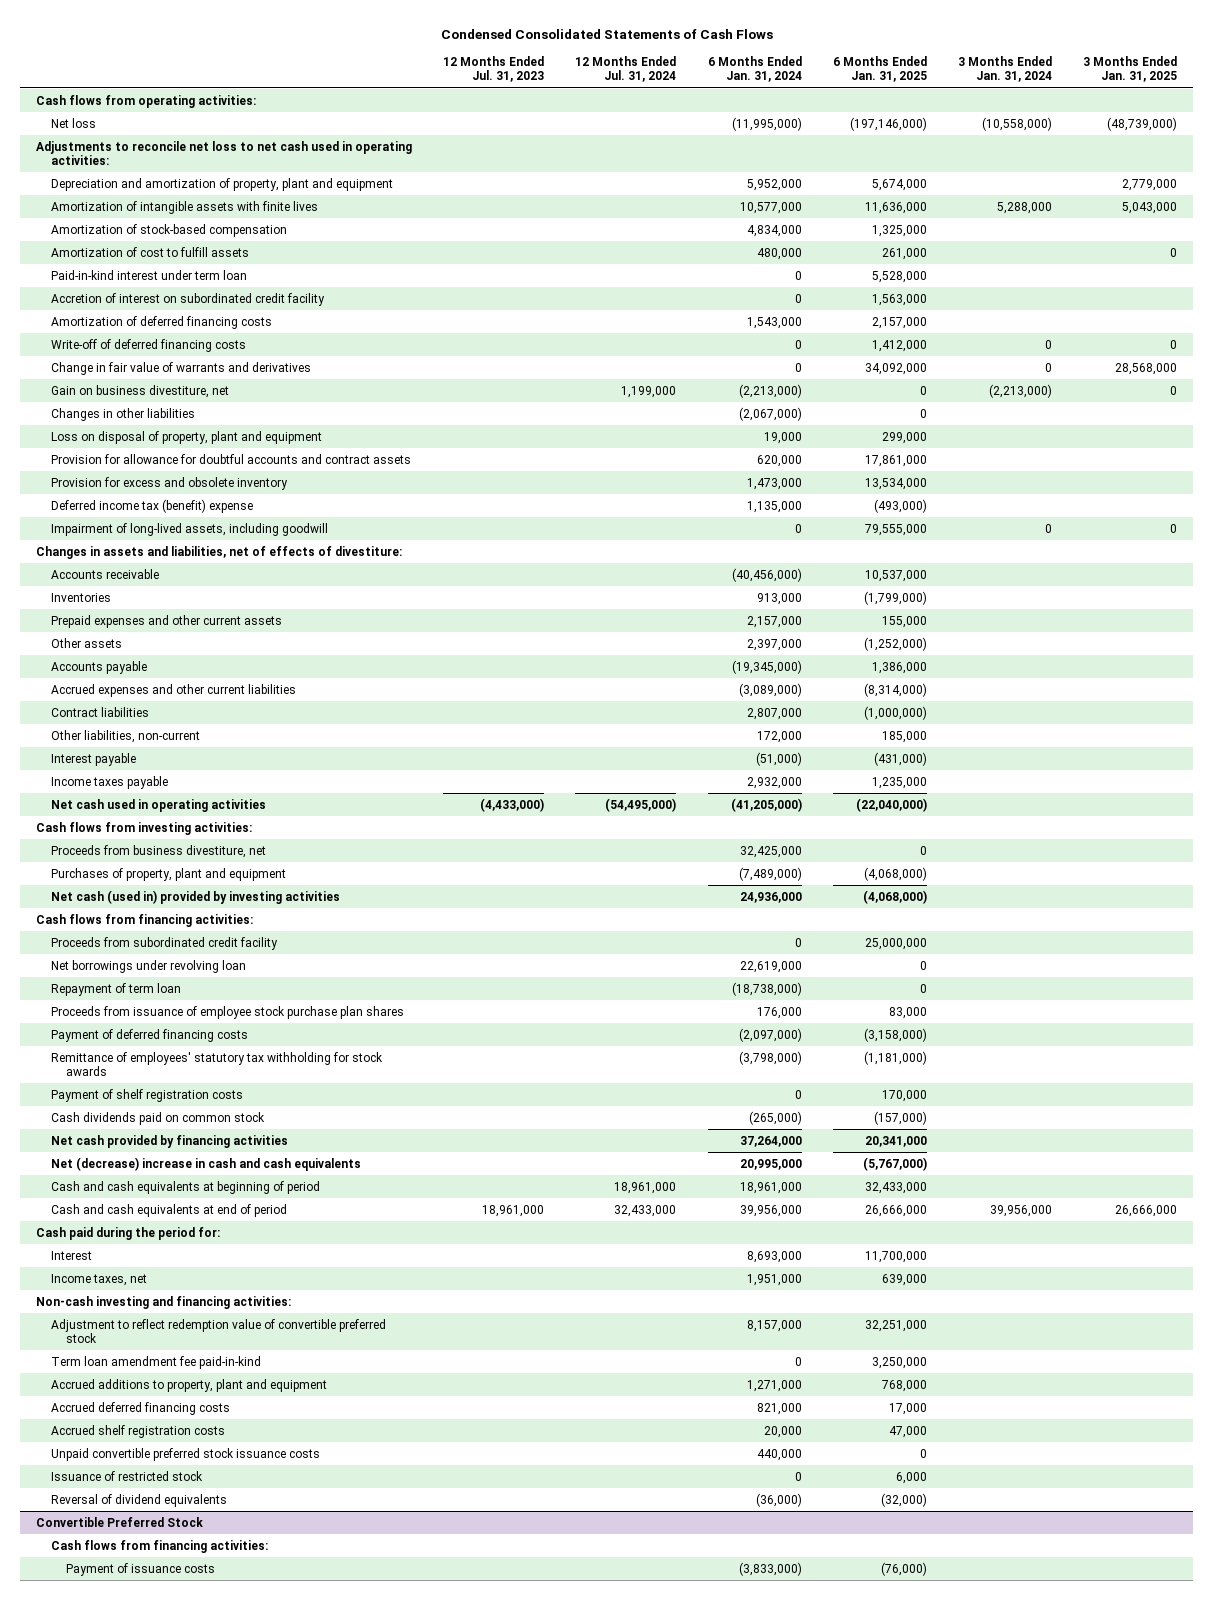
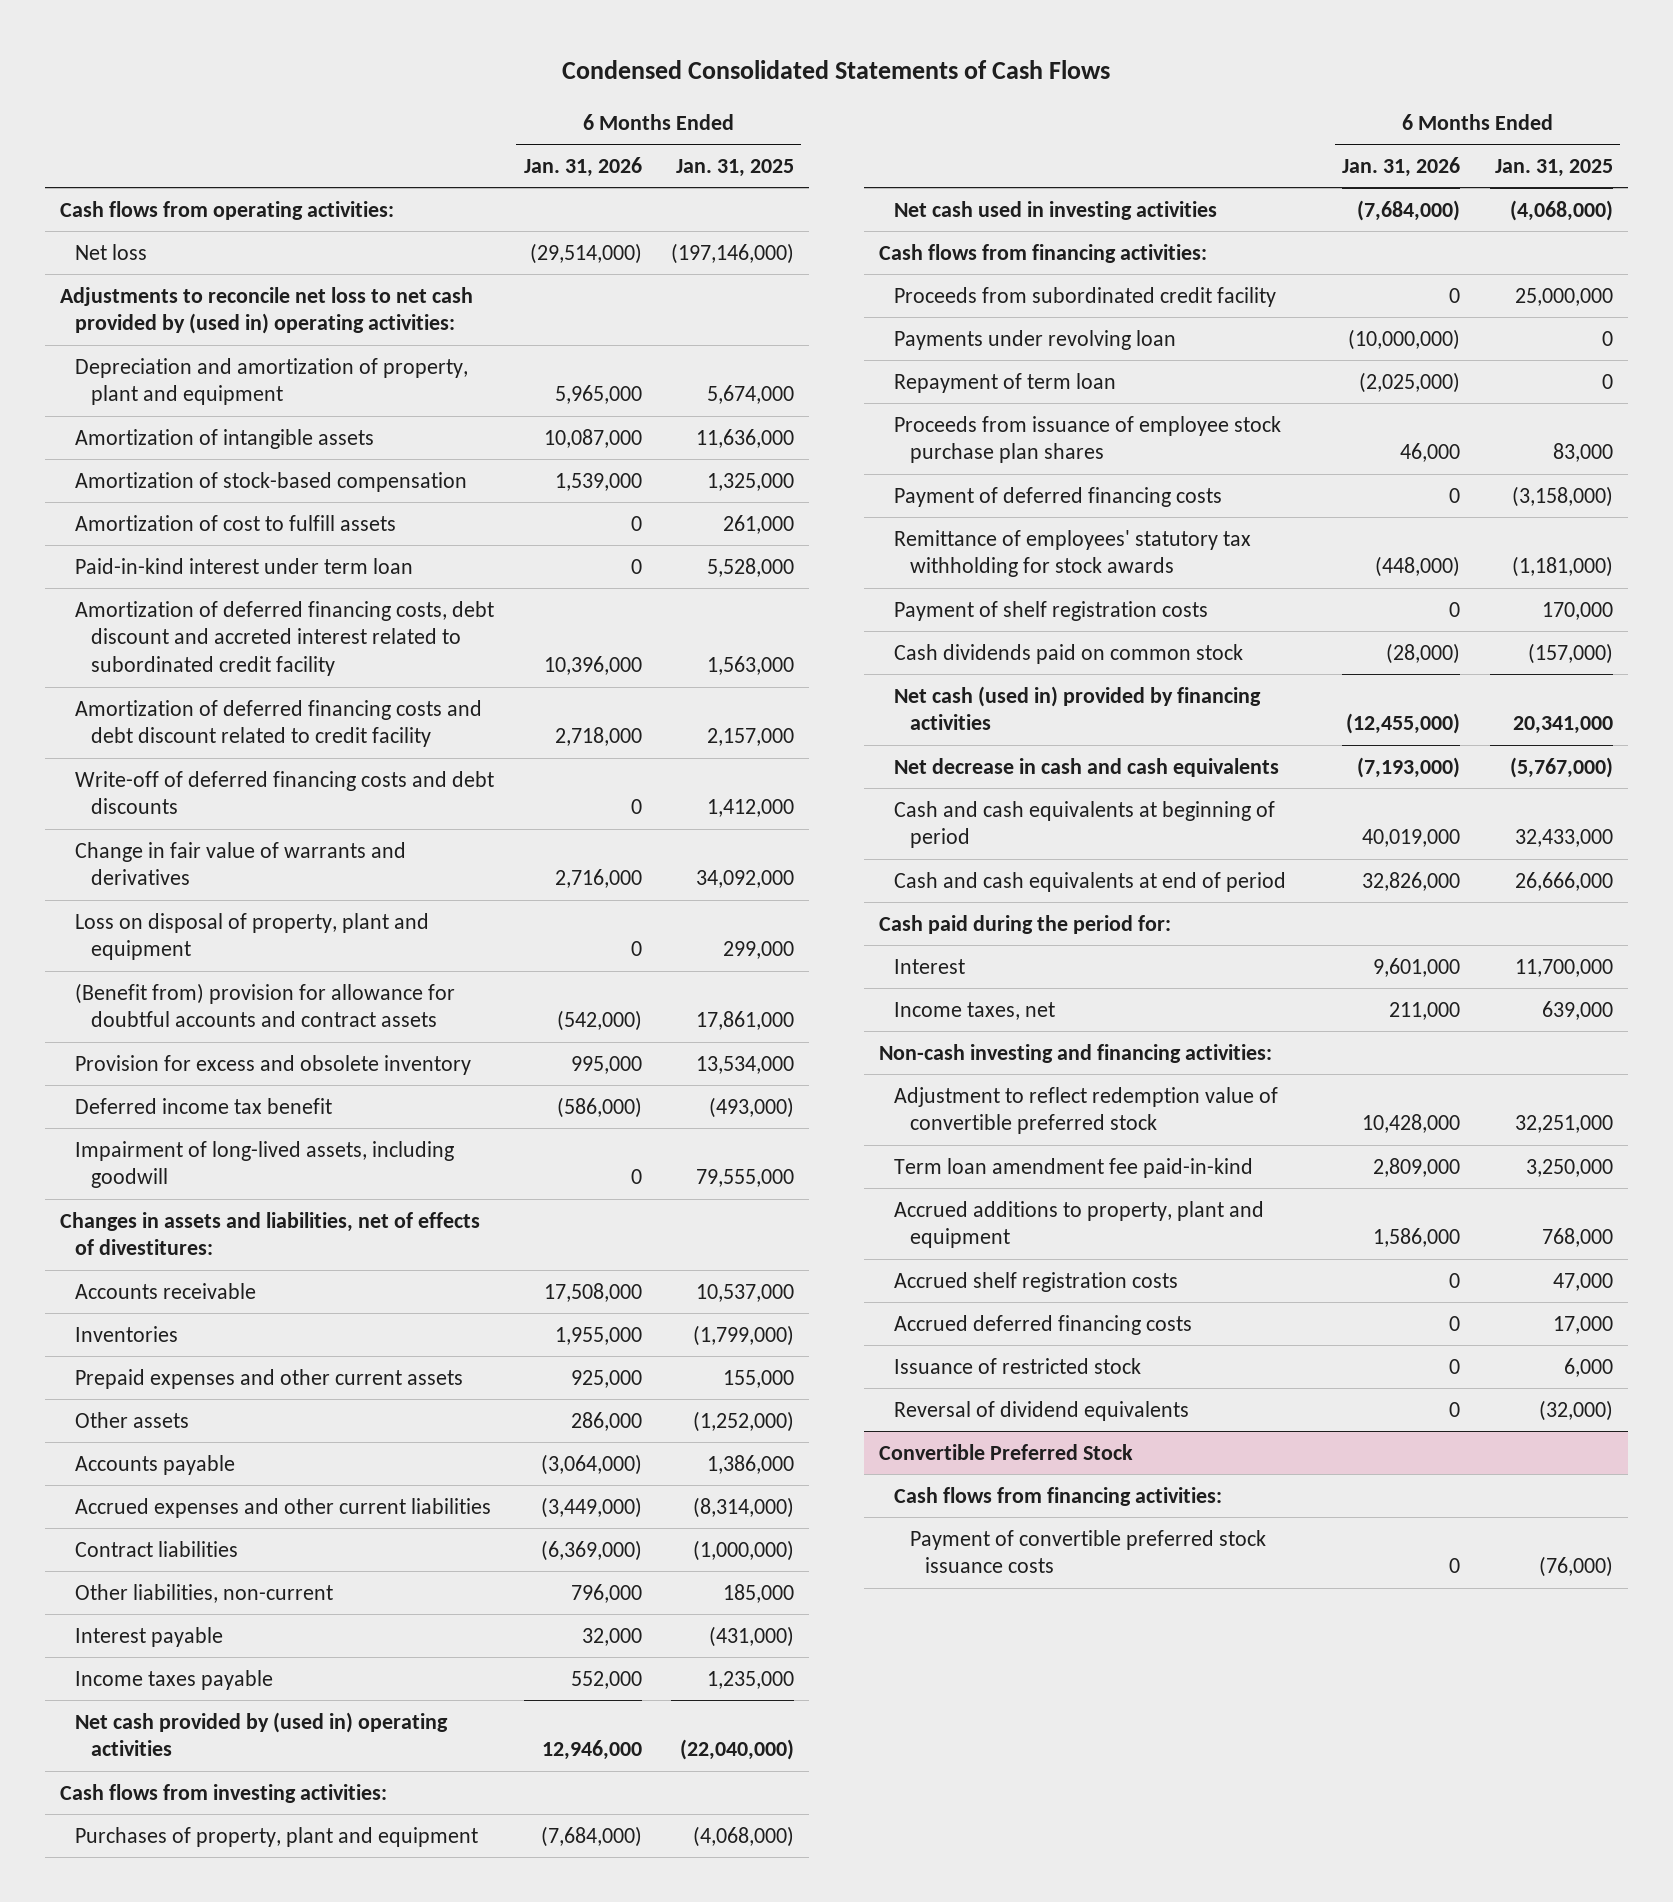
[443,56,545,83] 12 Months Ended Jul. 31, 2023 -> none
[575,56,677,83] 12 Months Ended Jul. 31, 2024 -> none
[707,56,802,83] 6 Months Ended Jan. 31, 2024 -> none
[958,56,1053,83] 3 Months Ended Jan. 31, 2024 -> none
[1083,56,1178,83] 3 Months Ended Jan. 31, 2025 -> none
none -> [523,156,642,177] Jan. 31, 2026
[35,140,412,165] Adjustments to reconcile net loss to net cash used in operating activities: -> [59,286,473,335] Adjustments to reconcile net loss to net cash provided by (used in) operating activities:
[50,200,318,214] Amortization of intangible assets with finite lives -> [75,428,375,449] Amortization of intangible assets
[50,292,325,306] Accretion of interest on subordinated credit facility -> [75,600,495,677] Amortization of deferred financing costs, debt discount and accreted interest related to subordinated credit facility
[50,315,272,329] Amortization of deferred financing costs -> [75,699,483,748] Amortization of deferred financing costs and debt discount related to credit facility
[50,338,246,352] Write-off of deferred financing costs -> [75,770,495,815] Write-off of deferred financing costs and debt discounts
[50,384,229,398] Gain on business divestiture, net -> none
[50,407,195,421] Changes in other liabilities -> none
[50,453,411,464] Provision for allowance for doubtful accounts and contract assets -> [75,982,456,1028] (Benefit from) provision for allowance for doubtful accounts and contract assets
[50,498,253,513] Deferred income tax (benefit) expense -> [75,1097,333,1114] Deferred income tax benefit
[35,545,402,559] Changes in assets and liabilities, net of effects of divestiture: -> [59,1211,480,1256] Changes in assets and liabilities, net of effects of divestitures:
[50,798,266,812] Net cash used in operating activities -> [75,1711,449,1757] Net cash provided by (used in) operating activities
[50,844,266,858] Proceeds from business divestiture, net -> none
[50,889,340,904] Net cash (used in) provided by investing activities -> [894,200,1218,220] Net cash used in investing activities
[50,959,246,973] Net borrowings under revolving loan -> [894,329,1177,350] Payments under revolving loan
[50,1134,288,1148] Net cash provided by financing activities -> [894,685,1262,731] Net cash (used in) provided by financing activities
[50,1156,361,1171] Net (decrease) increase in cash and cash equivalents -> [894,757,1280,777] Net decrease in cash and cash equivalents
[50,1447,320,1461] Unpaid convertible preferred stock issuance costs -> none
[50,1401,230,1415] Accrued deferred financing costs -> [894,1314,1193,1335] Accrued deferred financing costs
[65,1562,215,1576] Payment of issuance costs -> [909,1529,1266,1574] Payment of convertible preferred stock issuance costs

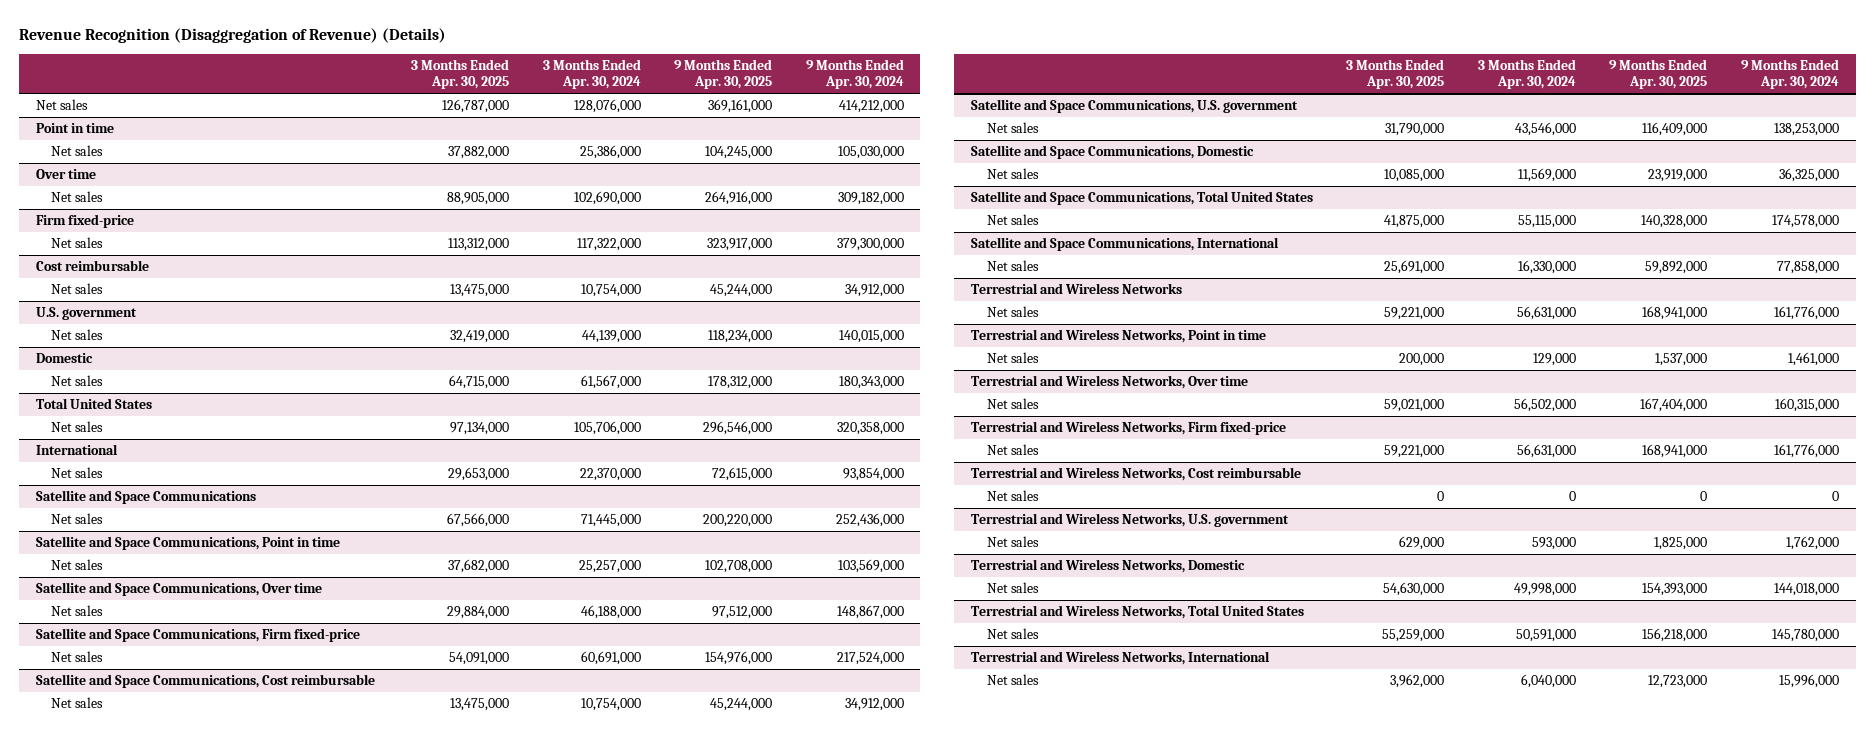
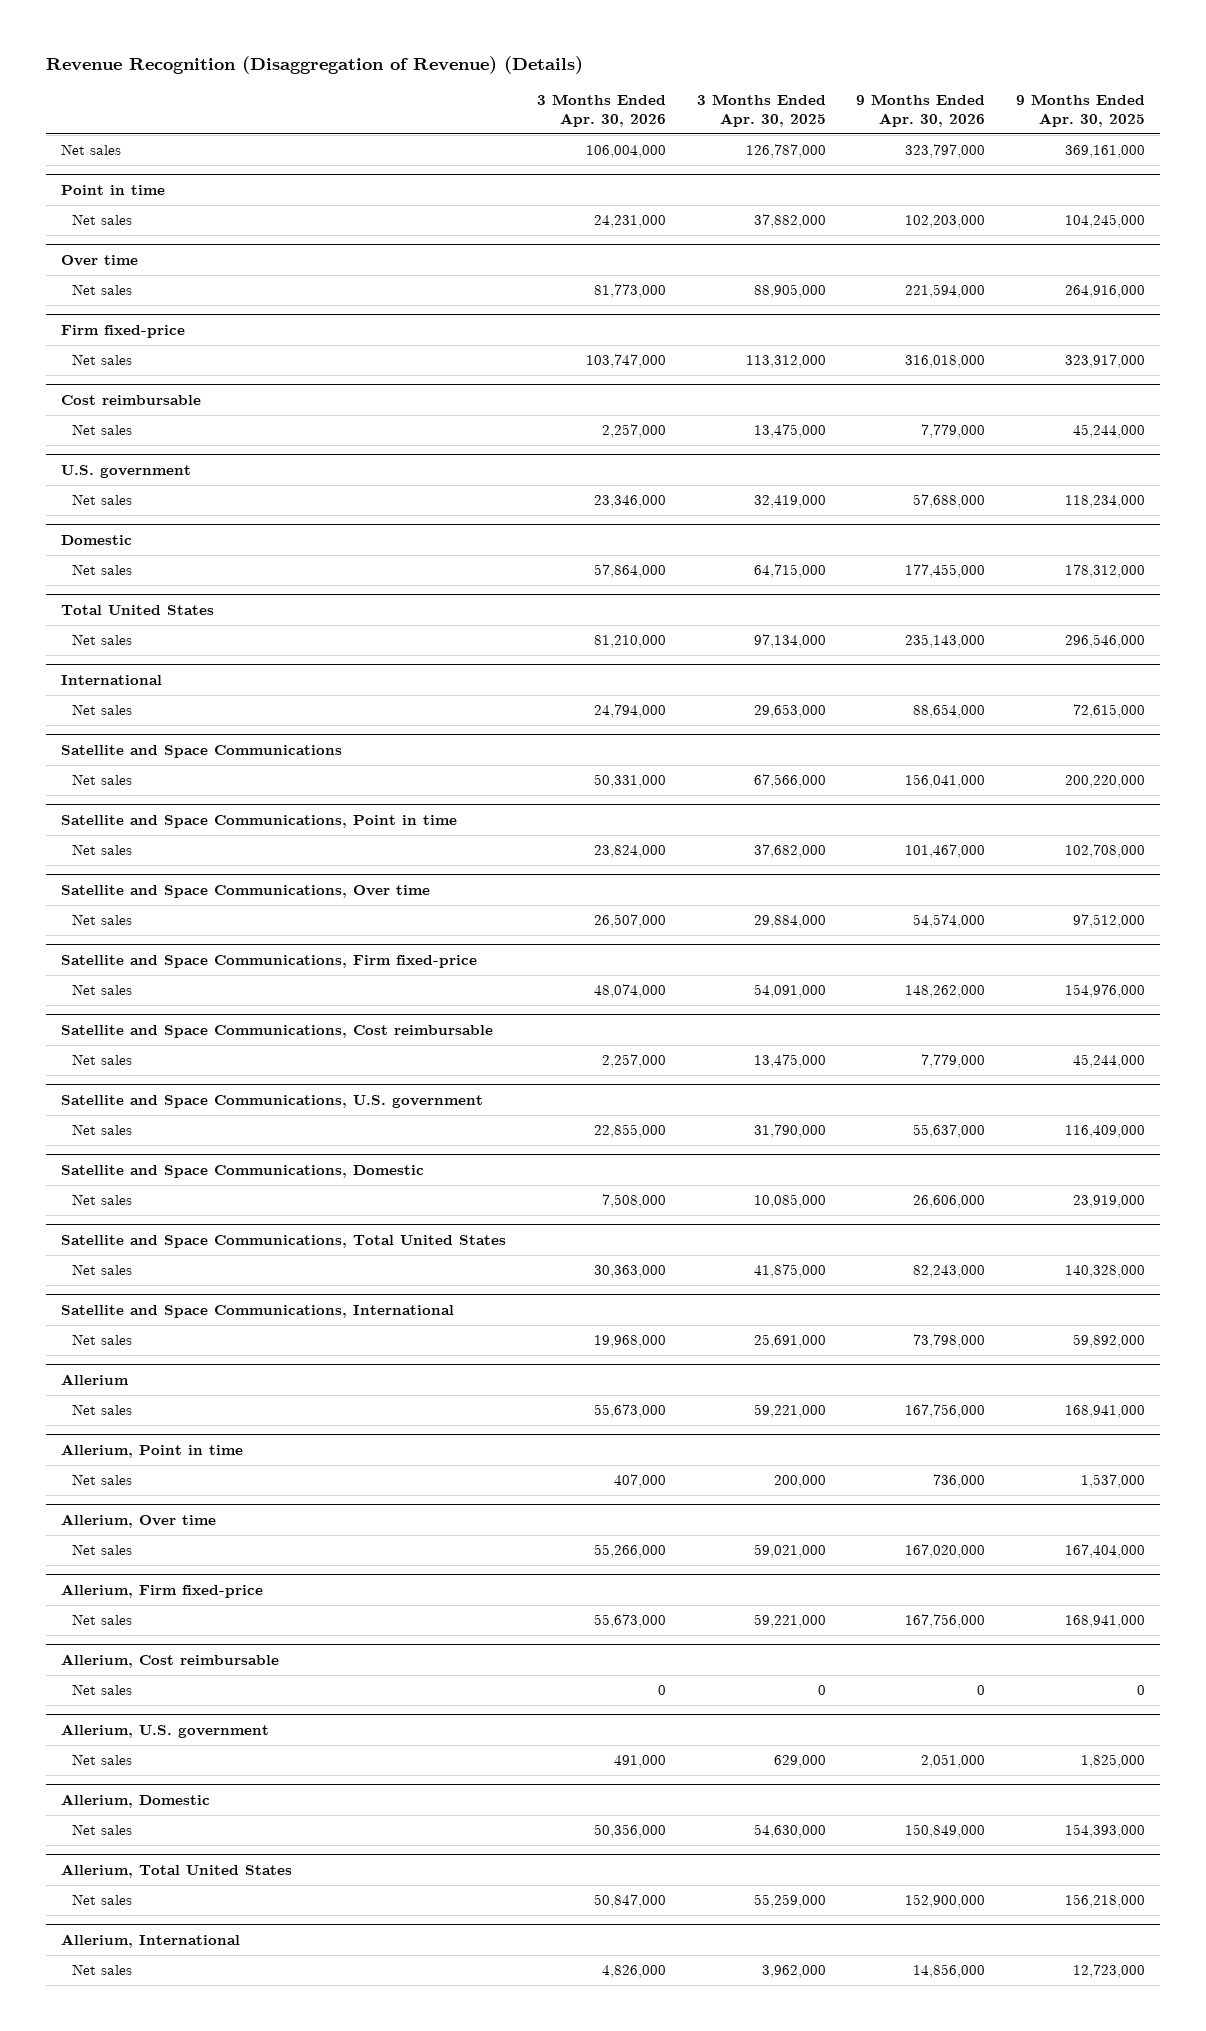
[542,59,641,90] 3 Months Ended Apr. 30, 2024 -> none
[805,59,904,90] 9 Months Ended Apr. 30, 2024 -> none
none -> [536,94,666,127] 3 Months Ended Apr. 30, 2026
none -> [856,94,986,127] 9 Months Ended Apr. 30, 2026
[971,283,1183,295] Terrestrial and Wireless Networks -> [61,1373,130,1385] Allerium
[971,329,1267,344] Terrestrial and Wireless Networks, Point in time -> none
none -> [61,1443,244,1458] Allerium, Point in time
[971,375,1249,390] Terrestrial and Wireless Networks, Over time -> none
none -> [61,1513,217,1528] Allerium, Over time
[971,421,1287,436] Terrestrial and Wireless Networks, Firm fixed-price -> none
none -> [61,1583,264,1598] Allerium, Firm fixed-price
[971,467,1302,482] Terrestrial and Wireless Networks, Cost reimbursable -> none
none -> [61,1653,280,1668] Allerium, Cost reimbursable
[971,513,1290,528] Terrestrial and Wireless Networks, U.S. government -> none
none -> [61,1723,270,1738] Allerium, U.S. government
[971,559,1246,574] Terrestrial and Wireless Networks, Domestic -> none
none -> [61,1793,211,1808] Allerium, Domestic
[971,605,1305,620] Terrestrial and Wireless Networks, Total United States -> none
none -> [61,1863,293,1878] Allerium, Total United States
[971,651,1271,666] Terrestrial and Wireless Networks, International -> none
none -> [61,1933,241,1948] Allerium, International

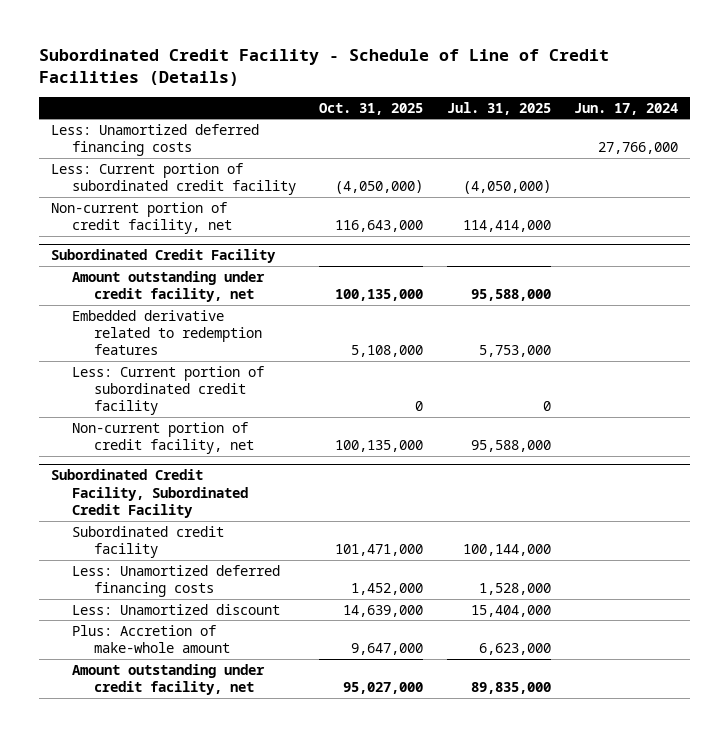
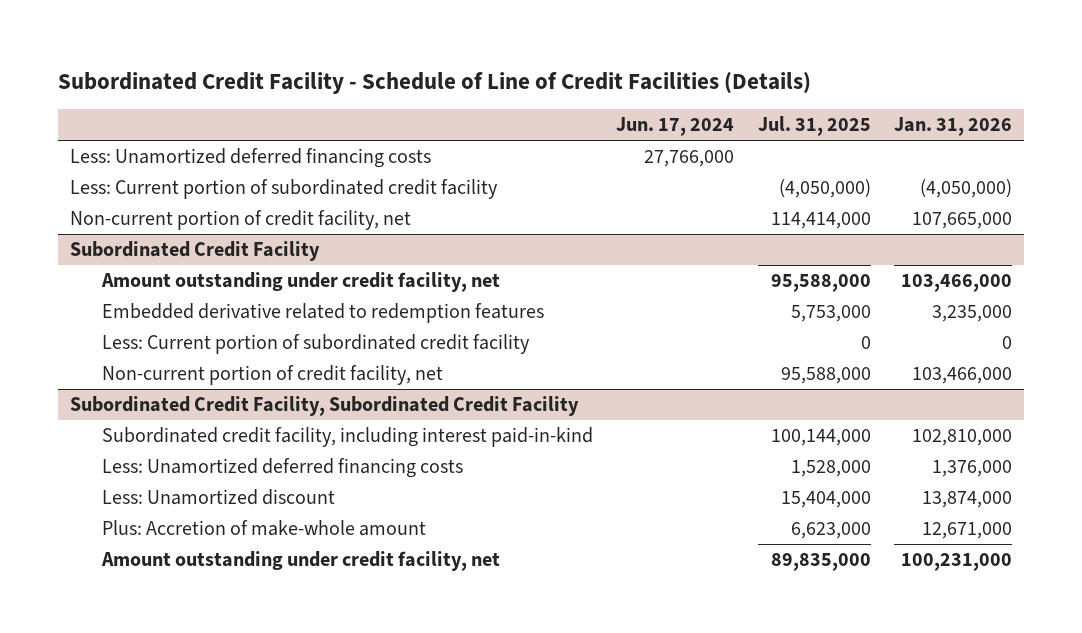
[319,102,424,115] Oct. 31, 2025 -> none
none -> [894,117,1013,137] Jan. 31, 2026
[72,525,225,559] Subordinated credit facility -> [101,427,593,448] Subordinated credit facility, including interest paid-in-kind

